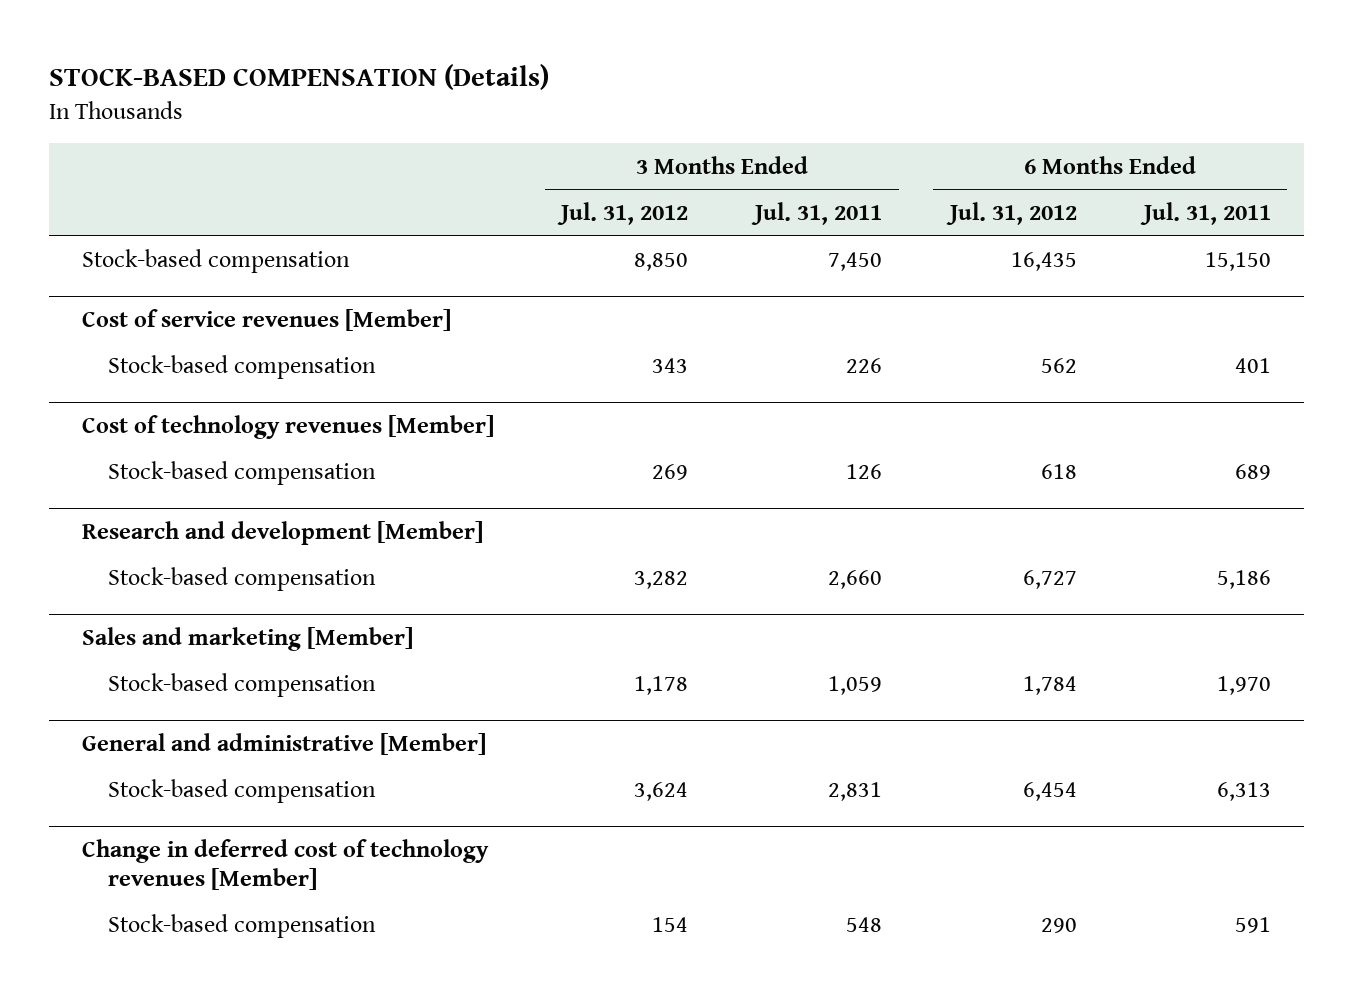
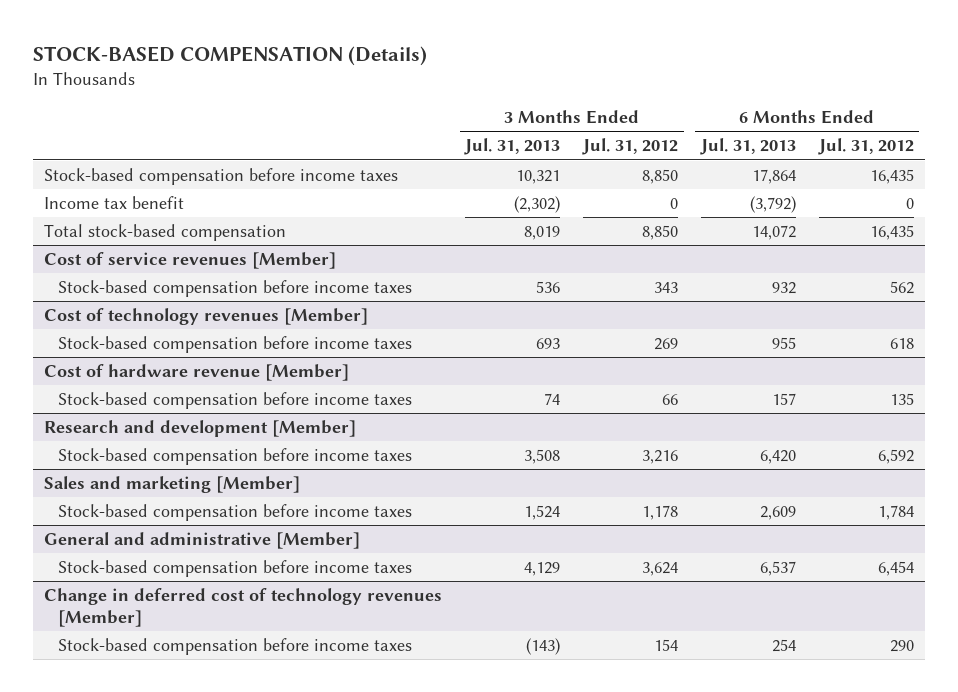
[751,201,883,225] Jul. 31, 2011 -> none
[1139,201,1271,225] Jul. 31, 2011 -> none
none -> [464,138,561,156] Jul. 31, 2013
none -> [699,138,796,156] Jul. 31, 2013
[82,248,351,273] Stock-based compensation -> [44,168,399,186] Stock-based compensation before income taxes
none -> [44,196,185,210] Income tax benefit
none -> [44,224,287,242] Total stock-based compensation
[108,354,377,379] Stock-based compensation -> [58,280,413,298] Stock-based compensation before income taxes
[108,460,377,485] Stock-based compensation -> [58,336,413,354] Stock-based compensation before income taxes
none -> [44,364,350,382] Cost of hardware revenue [Member]
none -> [58,392,413,410] Stock-based compensation before income taxes
[108,566,377,591] Stock-based compensation -> [58,448,413,466] Stock-based compensation before income taxes
[634,570,689,589] 3,282 -> [642,450,679,465] 3,216
[1022,569,1077,589] 6,727 -> [877,449,914,465] 6,592
[108,672,377,697] Stock-based compensation -> [58,504,413,522] Stock-based compensation before income taxes
[108,778,377,803] Stock-based compensation -> [58,560,413,578] Stock-based compensation before income taxes
[108,913,377,938] Stock-based compensation -> [58,638,413,656] Stock-based compensation before income taxes

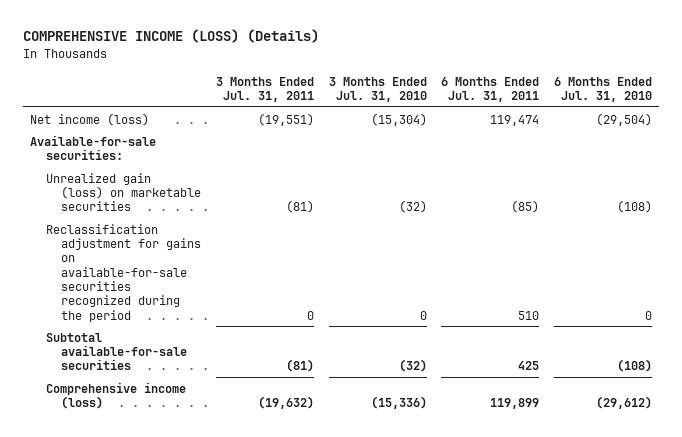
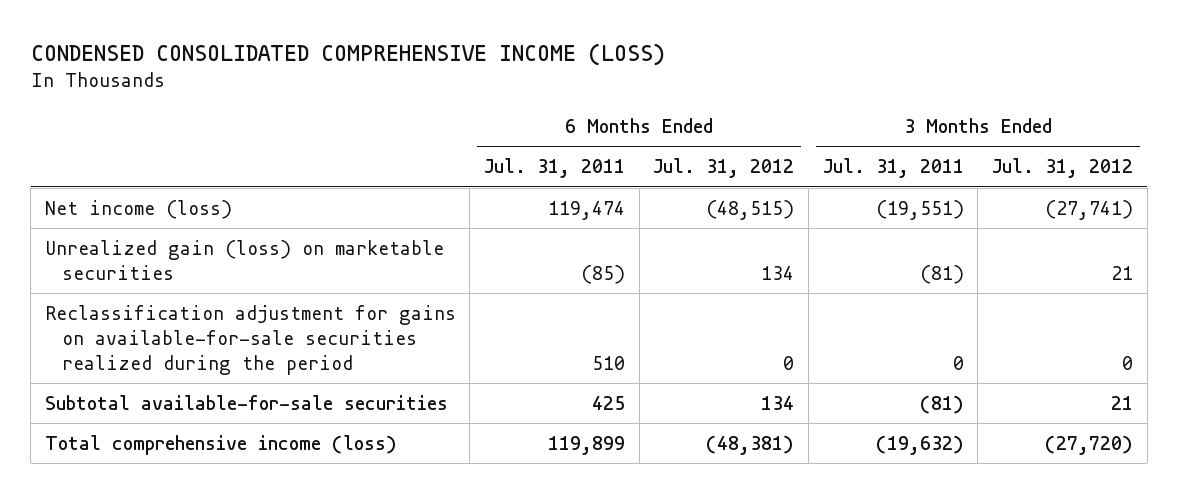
[22,29,319,44] COMPREHENSIVE INCOME (LOSS) (Details) -> [30,42,665,66] CONDENSED CONSOLIDATED COMPREHENSIVE INCOME (LOSS)
[328,76,427,102] 3 Months Ended Jul. 31, 2010 -> none
[553,76,652,102] 6 Months Ended Jul. 31, 2010 -> none
none -> [653,158,795,179] Jul. 31, 2012
none -> [991,158,1133,179] Jul. 31, 2012
[29,134,156,160] Available-for-sale securities: -> none
[45,223,202,322] Reclassification adjustment for gains on available-for-sale securities recognized during the period -> [44,304,456,375] Reclassification adjustment for gains on available-for-sale securities realized during the period
[45,381,186,409] Comprehensive income (loss) -> [44,434,397,455] Total comprehensive income (loss)

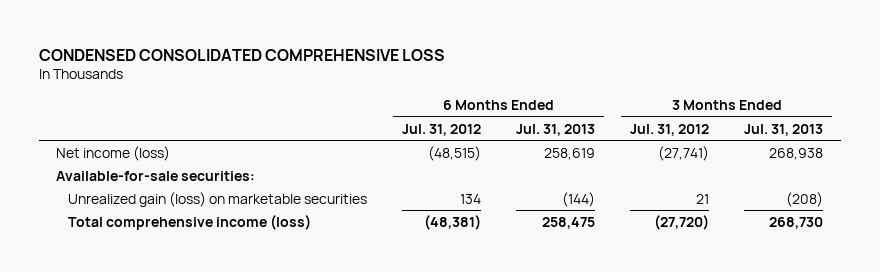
[30,42,665,66] CONDENSED CONSOLIDATED COMPREHENSIVE INCOME (LOSS) -> [38,48,445,61] CONDENSED CONSOLIDATED COMPREHENSIVE LOSS
[484,158,626,179] Jul. 31, 2011 -> none
[822,158,964,179] Jul. 31, 2011 -> none
none -> [516,123,596,136] Jul. 31, 2013
none -> [744,123,824,136] Jul. 31, 2013
none -> [56,170,256,181] Available-for-sale securities:
[44,304,456,375] Reclassification adjustment for gains on available-for-sale securities realized during the period -> none
[44,394,448,410] Subtotal available-for-sale securities -> none

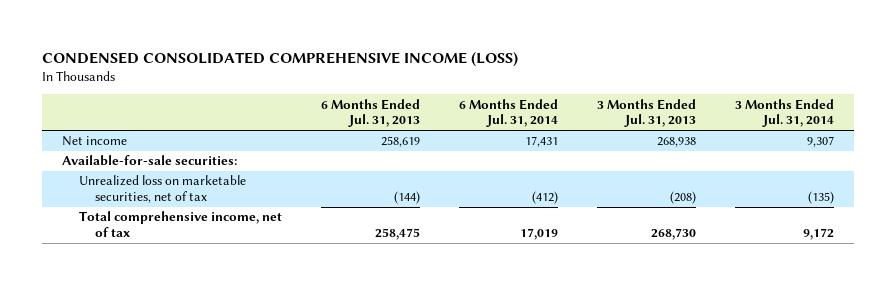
[38,48,445,61] CONDENSED CONSOLIDATED COMPREHENSIVE LOSS -> [42,52,519,68] CONDENSED CONSOLIDATED COMPREHENSIVE INCOME (LOSS)
[401,123,481,136] Jul. 31, 2012 -> none
[630,123,710,136] Jul. 31, 2012 -> none
none -> [458,98,558,128] 6 Months Ended Jul. 31, 2014
none -> [735,98,835,128] 3 Months Ended Jul. 31, 2014
[56,145,171,161] Net income (loss) -> [61,136,127,147] Net income
[67,191,367,207] Unrealized gain (loss) on marketable securities -> [78,175,246,204] Unrealized loss on marketable securities, net of tax
[67,214,311,230] Total comprehensive income (loss) -> [78,211,282,238] Total comprehensive income, net of tax

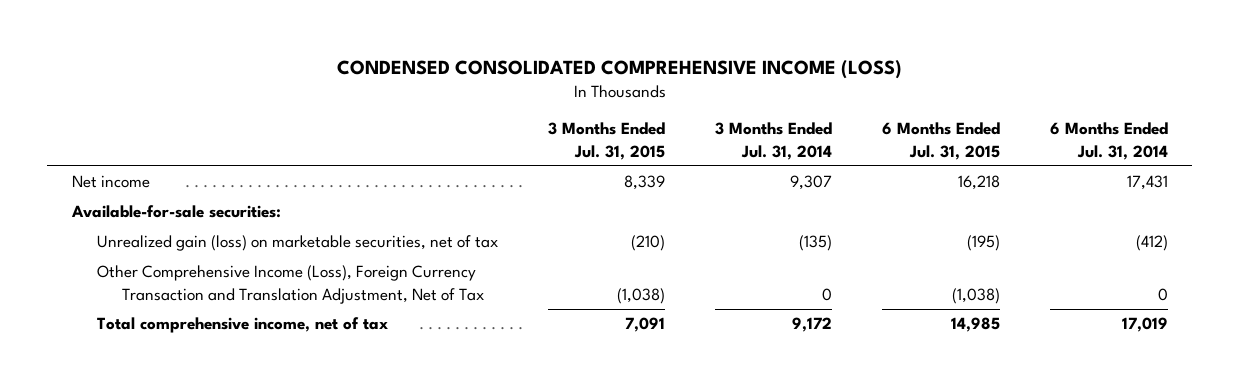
[320,98,420,128] 6 Months Ended Jul. 31, 2013 -> none
[597,98,697,128] 3 Months Ended Jul. 31, 2013 -> none
none -> [547,122,665,160] 3 Months Ended Jul. 31, 2015
none -> [881,122,1000,160] 6 Months Ended Jul. 31, 2015
[78,175,246,204] Unrealized loss on marketable securities, net of tax -> [96,235,498,252] Unrealized gain (loss) on marketable securities, net of tax
none -> [96,265,485,304] Other Comprehensive Income (Loss), Foreign Currency Transaction and Translation Adjustment, Net of Tax

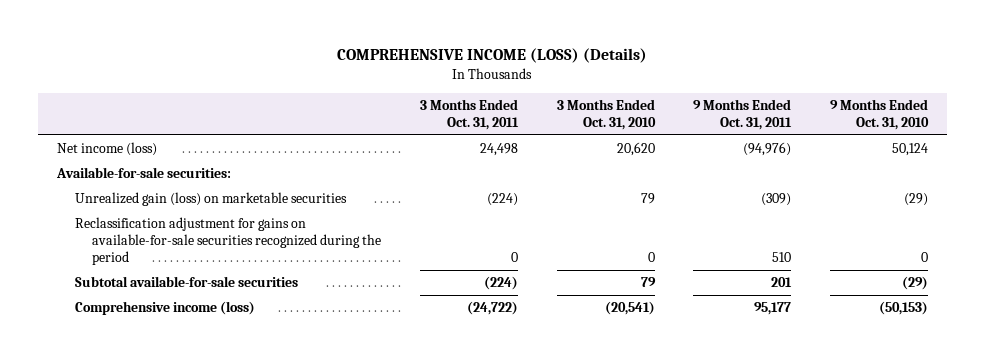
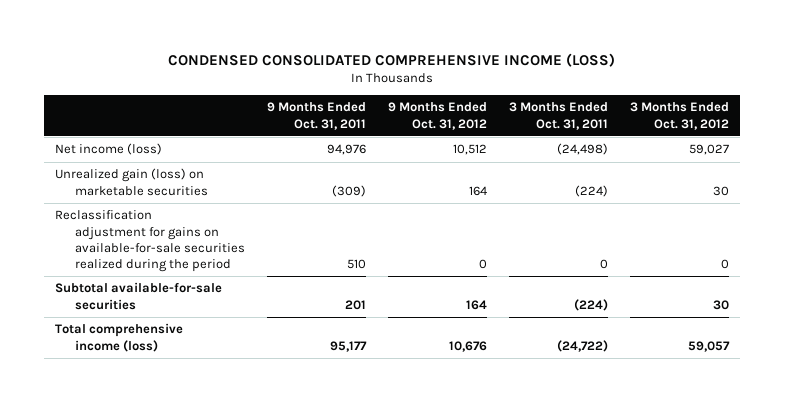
[337,47,648,63] COMPREHENSIVE INCOME (LOSS) (Details) -> [168,52,616,67] CONDENSED CONSOLIDATED COMPREHENSIVE INCOME (LOSS)
[556,99,656,131] 3 Months Ended Oct. 31, 2010 -> none
[829,99,929,131] 9 Months Ended Oct. 31, 2010 -> none
none -> [388,102,488,130] 9 Months Ended Oct. 31, 2012
none -> [630,102,730,130] 3 Months Ended Oct. 31, 2012
[56,167,232,179] Available-for-sale securities: -> none
[480,143,519,157] 24,498 -> [557,143,609,156] (24,498)
[743,142,792,157] (94,976) -> [327,144,367,156] 94,976
[74,217,382,266] Reclassification adjustment for gains on available-for-sale securities recognized during the period -> [55,210,246,272] Reclassification adjustment for gains on available-for-sale securities realized during the period
[74,301,255,316] Comprehensive income (loss) -> [55,323,184,352] Total comprehensive income (loss)

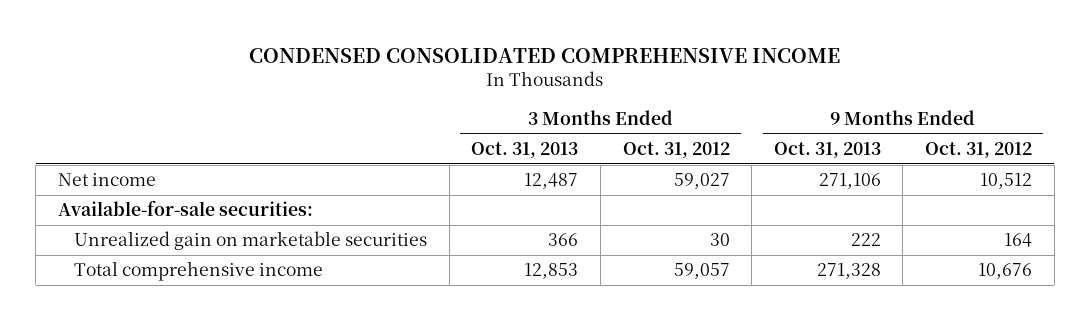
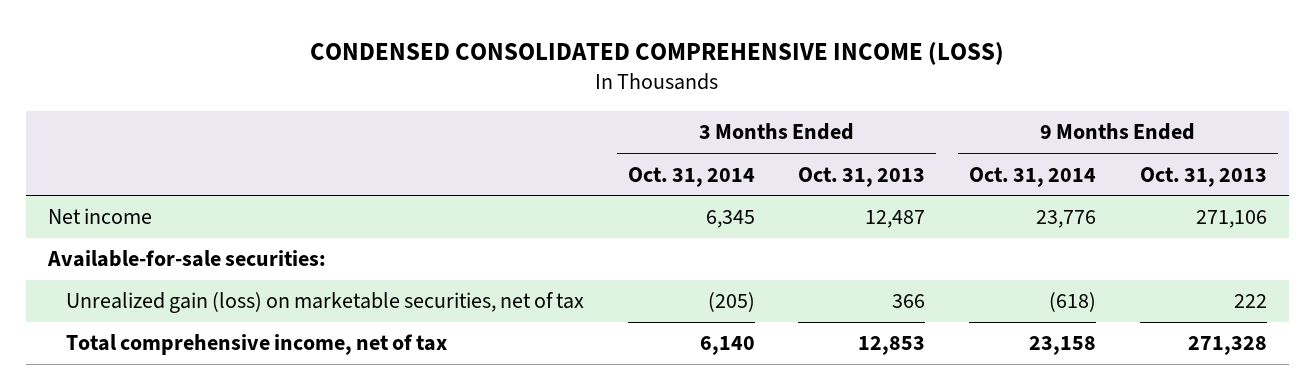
[248,47,840,63] CONDENSED CONSOLIDATED COMPREHENSIVE INCOME -> [310,41,1005,65] CONDENSED CONSOLIDATED COMPREHENSIVE INCOME (LOSS)
[622,142,730,159] Oct. 31, 2012 -> none
[925,142,1033,159] Oct. 31, 2012 -> none
none -> [627,166,755,187] Oct. 31, 2014
none -> [969,166,1097,187] Oct. 31, 2014
[74,231,428,251] Unrealized gain on marketable securities -> [65,292,584,314] Unrealized gain (loss) on marketable securities, net of tax
[74,261,324,282] Total comprehensive income -> [65,334,447,356] Total comprehensive income, net of tax

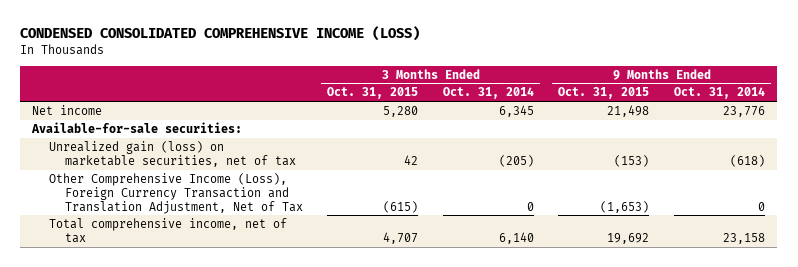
[798,166,926,187] Oct. 31, 2013 -> none
[1139,166,1267,187] Oct. 31, 2013 -> none
none -> [327,87,419,100] Oct. 31, 2015
none -> [558,87,650,100] Oct. 31, 2015
none -> [48,172,303,214] Other Comprehensive Income (Loss), Foreign Currency Transaction and Translation Adjustment, Net of Tax

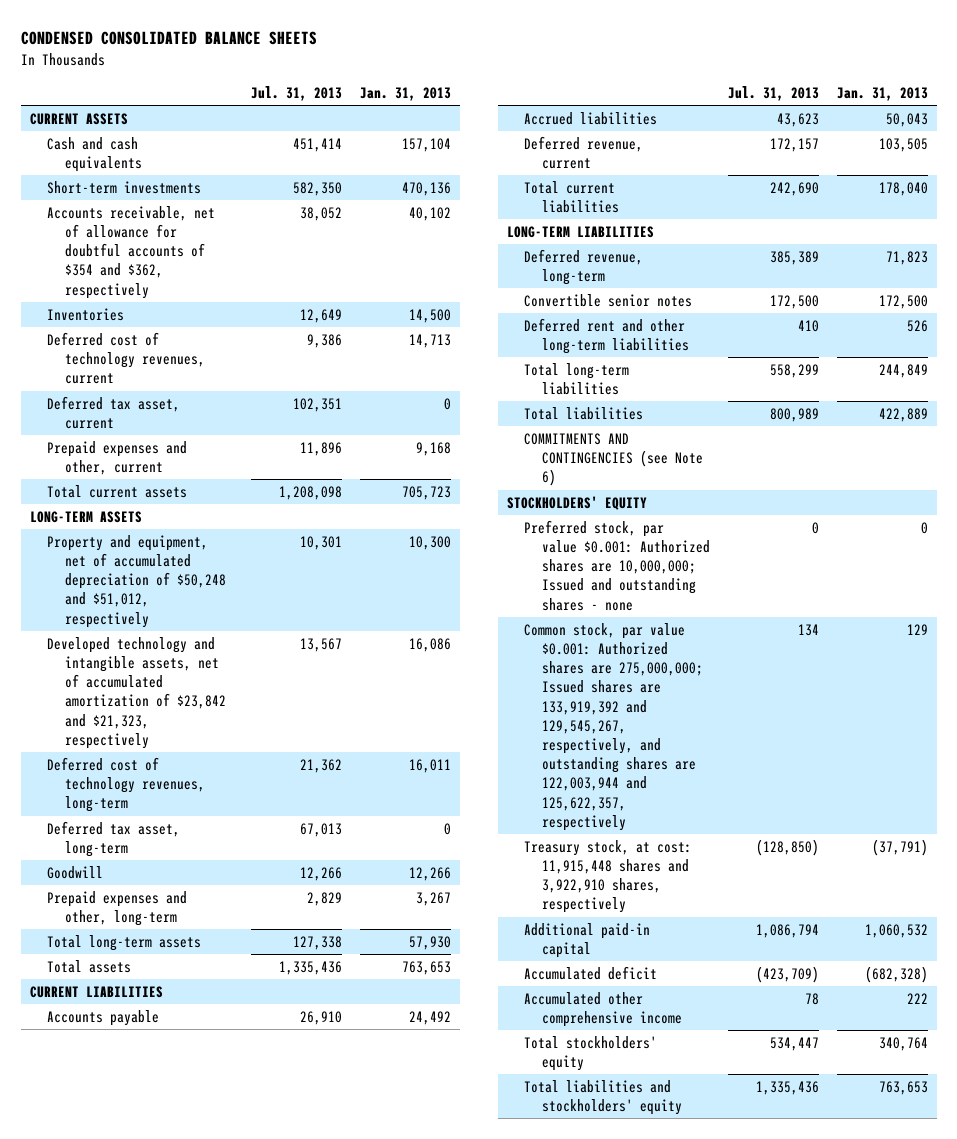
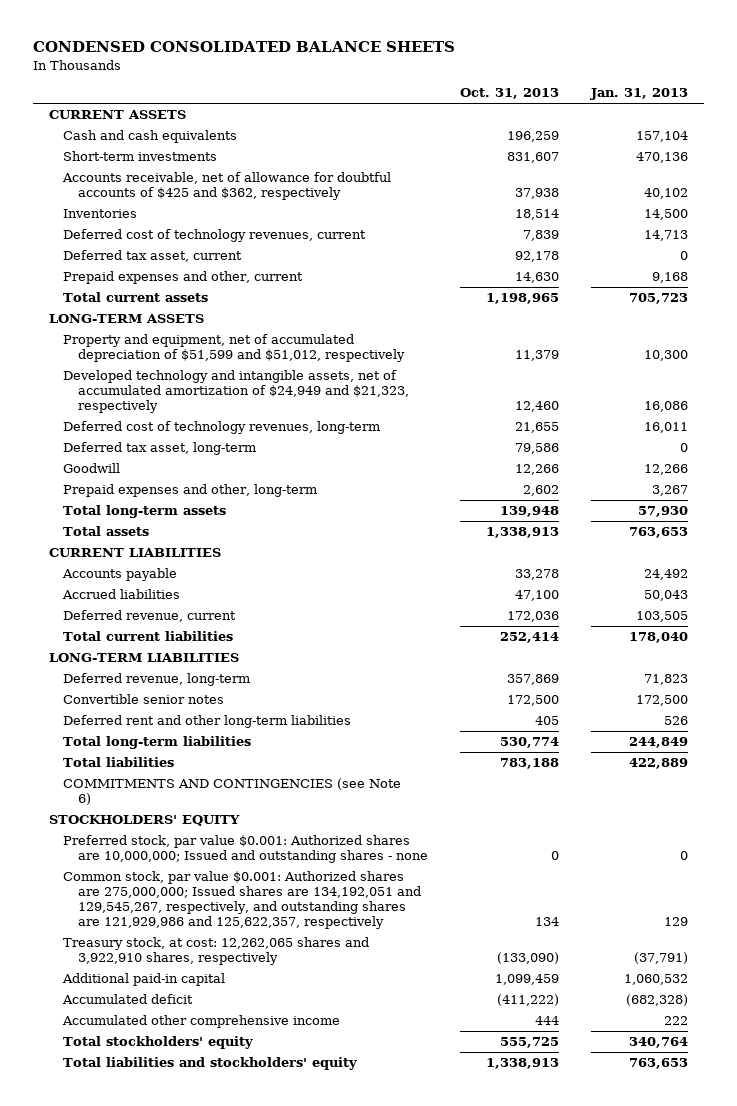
[250,85,342,101] Jul. 31, 2013 -> none
none -> [460,88,560,100] Oct. 31, 2013
[47,205,216,299] Accounts receivable, net of allowance for doubtful accounts of $354 and $362, respectively -> [62,172,392,201] Accounts receivable, net of allowance for doubtful accounts of $425 and $362, respectively
[47,534,227,628] Property and equipment, net of accumulated depreciation of $50,248 and $51,012, respectively -> [63,334,405,363] Property and equipment, net of accumulated depreciation of $51,599 and $51,012, respectively
[47,636,227,749] Developed technology and intangible assets, net of accumulated amortization of $23,842 and $21,323, respectively -> [63,370,409,414] Developed technology and intangible assets, net of accumulated amortization of $24,949 and $21,323, respectively
[524,622,704,831] Common stock, par value $0.001: Authorized shares are 275,000,000; Issued shares are 133,919,392 and 129,545,267, respectively, and outstanding shares are 122,003,944 and 125,622,357, respectively -> [63,871,421,930] Common stock, par value $0.001: Authorized shares are 275,000,000; Issued shares are 134,192,051 and 129,545,267, respectively, and outstanding shares are 121,929,986 and 125,622,357, respectively
[524,839,693,914] Treasury stock, at cost: 11,915,448 shares and 3,922,910 shares, respectively -> [63,937,370,966] Treasury stock, at cost: 12,262,065 shares and 3,922,910 shares, respectively

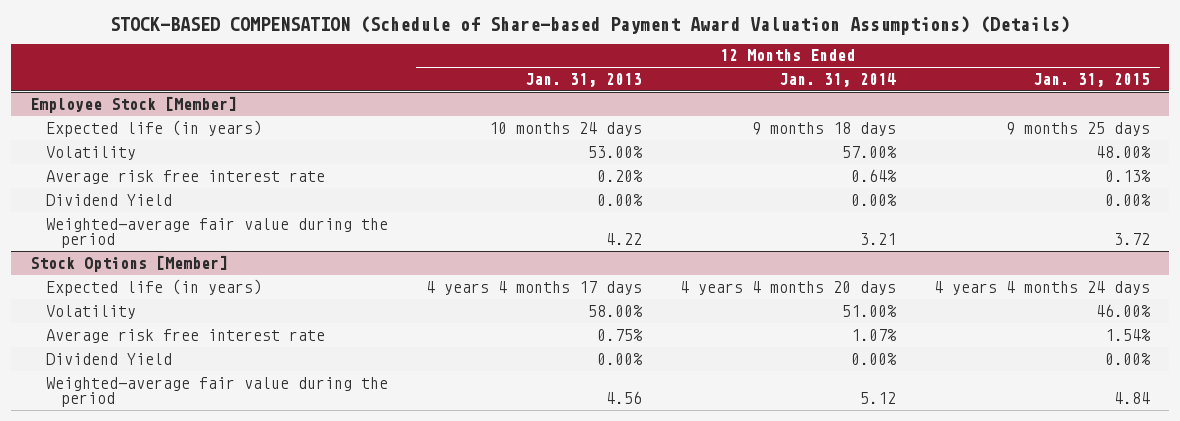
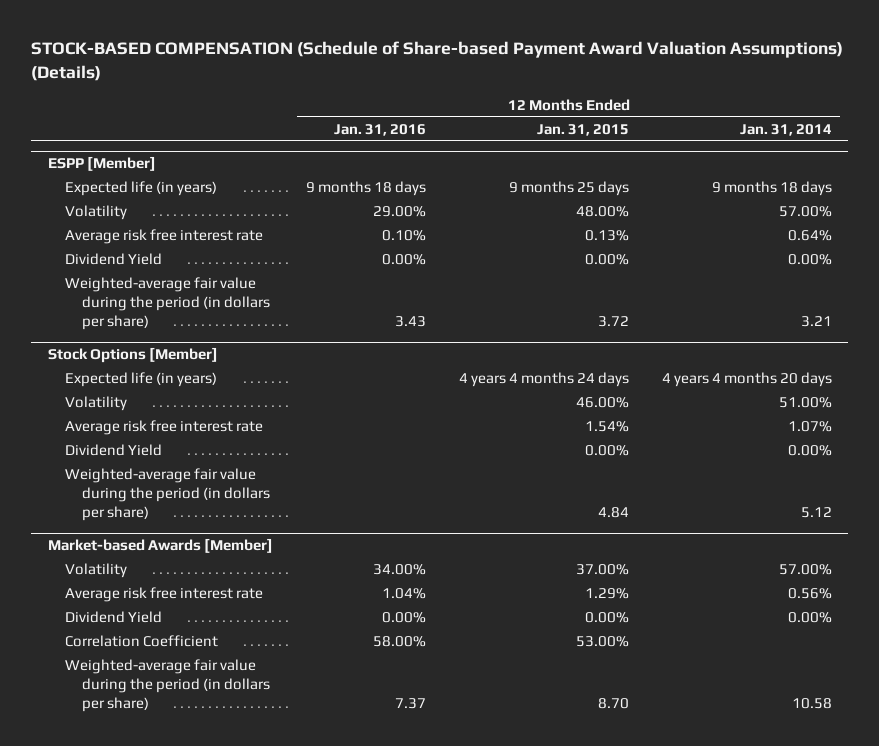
[524,73,642,88] Jan. 31, 2013 -> none
none -> [333,123,426,136] Jan. 31, 2016
[29,95,237,113] Employee Stock [Member] -> [47,156,156,172] ESPP [Member]
[45,217,388,249] Weighted-average fair value during the period -> [64,276,271,330] Weighted-average fair value during the period (in dollars per share)
[45,376,388,408] Weighted-average fair value during the period -> [64,467,271,521] Weighted-average fair value during the period (in dollars per share)
none -> [47,538,273,554] Market-based Awards [Member]
none -> [64,562,127,578] Volatility
none -> [64,586,263,602] Average risk free interest rate
none -> [64,610,162,623] Dividend Yield
none -> [64,634,218,647] Correlation Coefficient
none -> [64,658,271,712] Weighted-average fair value during the period (in dollars per share)

